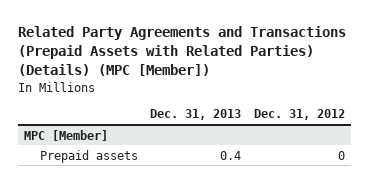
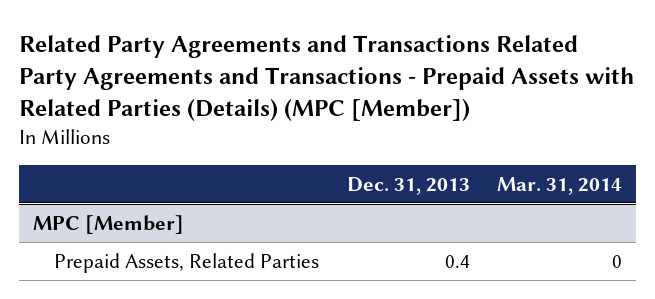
[18,26,347,77] Related Party Agreements and Transactions (Prepaid Assets with Related Parties) (Details) (MPC [Member]) -> [19,34,636,122] Related Party Agreements and Transactions Related Party Agreements and Transactions - Prepaid Assets with Related Parties (Details) (MPC [Member])
[253,109,345,121] Dec. 31, 2012 -> none
none -> [497,176,623,195] Mar. 31, 2014
[40,149,139,163] Prepaid assets -> [54,252,320,273] Prepaid Assets, Related Parties

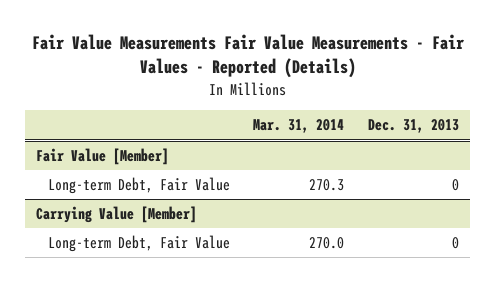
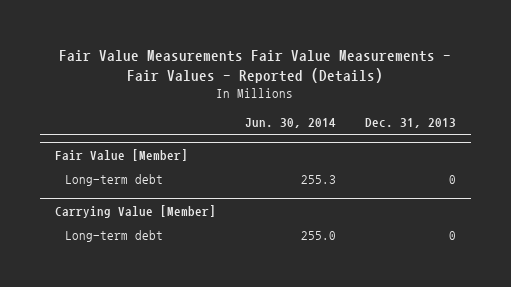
[253,119,345,134] Mar. 31, 2014 -> none
none -> [244,118,336,129] Jun. 30, 2014
[48,177,231,195] Long-term Debt, Fair Value -> [64,174,163,187] Long-term debt
[48,235,231,253] Long-term Debt, Fair Value -> [64,230,163,243] Long-term debt

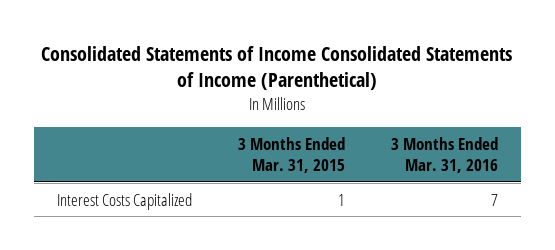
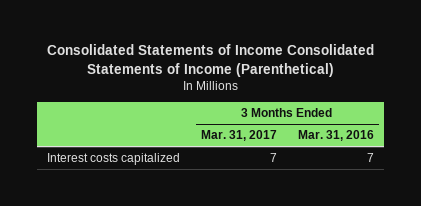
[237,137,345,174] 3 Months Ended Mar. 31, 2015 -> none
none -> [201,130,278,142] Mar. 31, 2017
[56,192,192,210] Interest Costs Capitalized -> [47,153,181,166] Interest costs capitalized

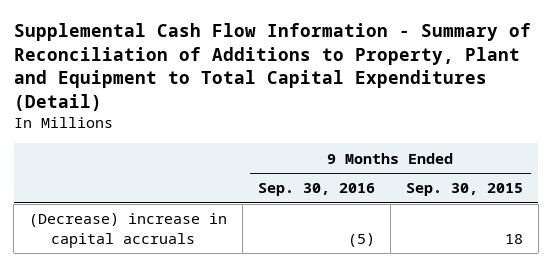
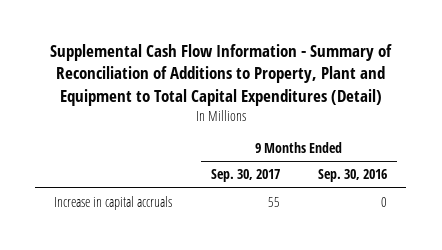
[405,183,523,197] Sep. 30, 2015 -> none
none -> [210,169,280,183] Sep. 30, 2017
[29,213,228,248] (Decrease) increase in capital accruals -> [54,196,173,211] Increase in capital accruals
[348,232,376,247] (5) -> [381,197,388,208] 0

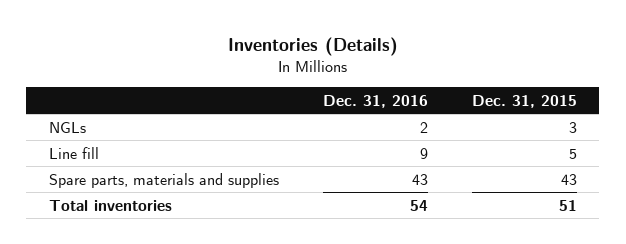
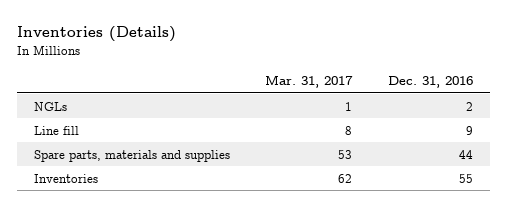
[472,94,578,108] Dec. 31, 2015 -> none
none -> [265,74,354,88] Mar. 31, 2017
[411,173,428,185] 43 -> [458,149,473,159] 44
[48,199,172,211] Total inventories -> [34,173,99,183] Inventories
[409,199,428,211] 54 -> [458,173,473,183] 55

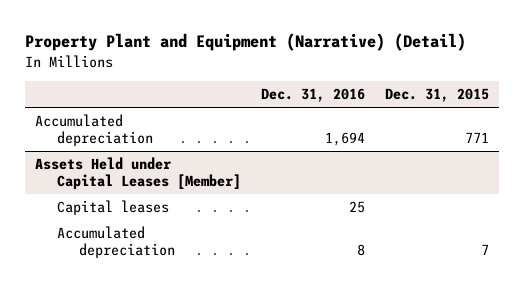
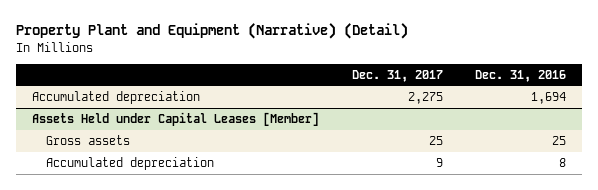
[385,88,490,103] Dec. 31, 2015 -> none
none -> [351,69,443,82] Dec. 31, 2017
[56,200,169,216] Capital leases -> [46,135,131,146] Gross assets

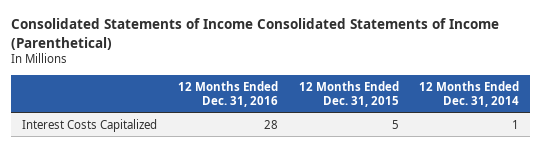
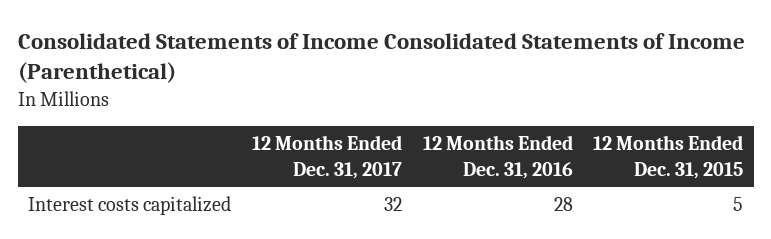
[419,80,520,108] 12 Months Ended Dec. 31, 2014 -> none
none -> [251,135,402,179] 12 Months Ended Dec. 31, 2017
[21,118,157,132] Interest Costs Capitalized -> [27,195,231,215] Interest costs capitalized

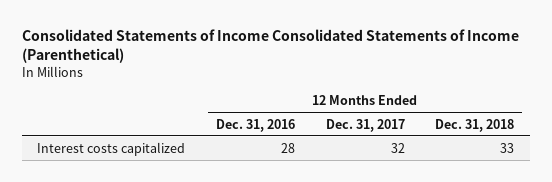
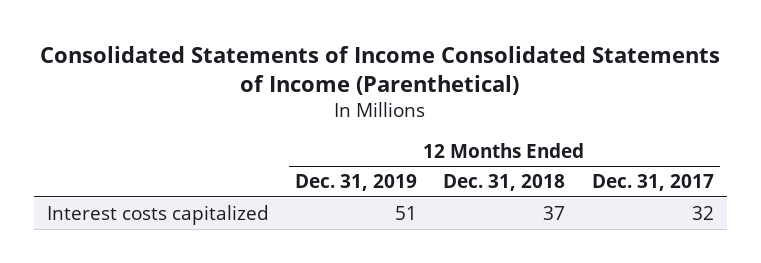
[216,118,296,132] Dec. 31, 2016 -> none
none -> [295,174,418,192] Dec. 31, 2019
[500,143,515,154] 33 -> [543,205,566,220] 37

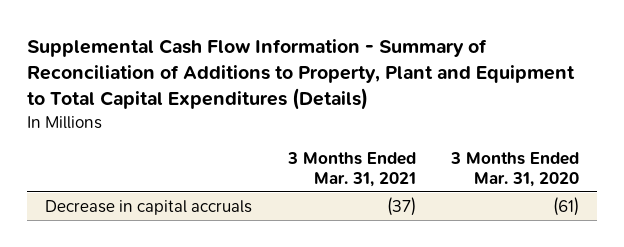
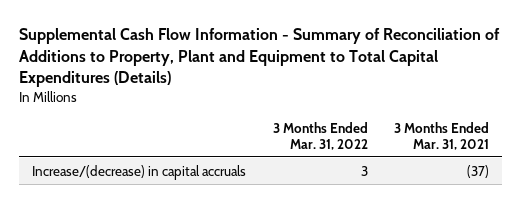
[450,151,580,187] 3 Months Ended Mar. 31, 2020 -> none
none -> [272,122,368,150] 3 Months Ended Mar. 31, 2022
[45,199,253,215] Decrease in capital accruals -> [32,164,247,180] Increase/(decrease) in capital accruals

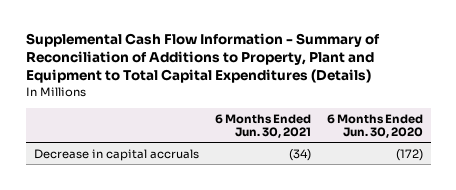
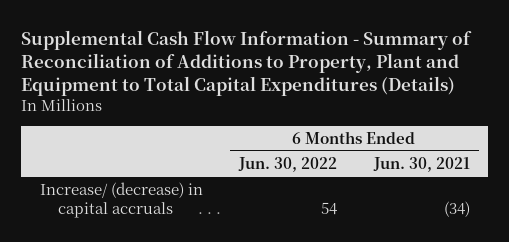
[326,113,423,139] 6 Months Ended Jun. 30, 2020 -> none
none -> [238,156,338,172] Jun. 30, 2022
[33,148,199,161] Decrease in capital accruals -> [39,182,203,218] Increase/ (decrease) in capital accruals

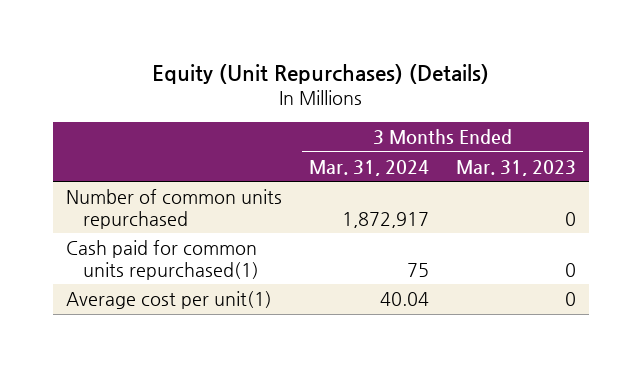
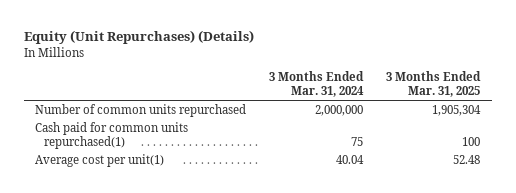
[455,159,576,176] Mar. 31, 2023 -> none
none -> [386,70,482,98] 3 Months Ended Mar. 31, 2025
[342,211,430,228] 1,872,917 -> [315,105,364,117] 2,000,000

